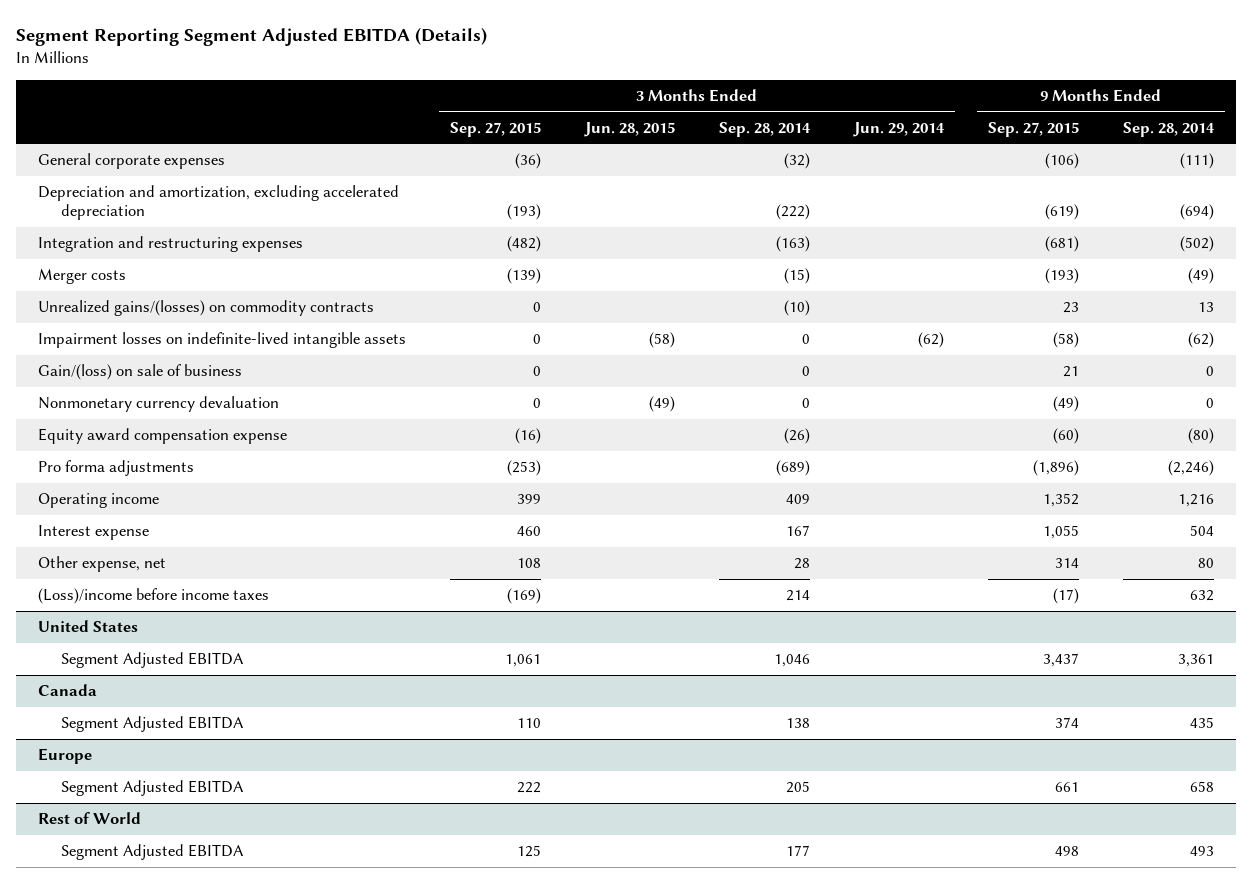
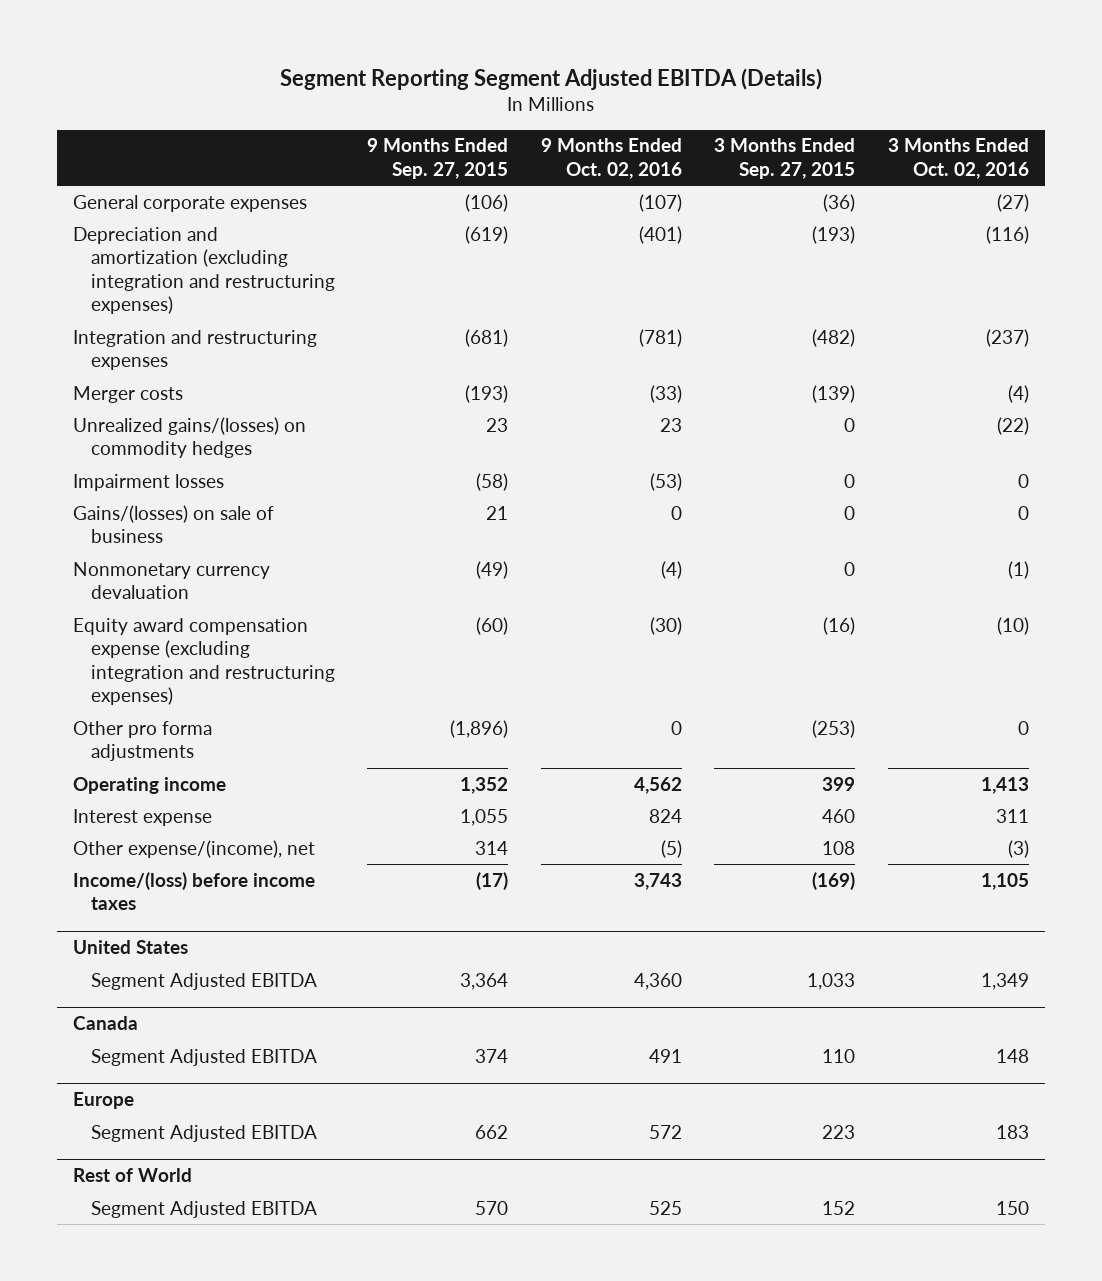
[584,121,676,137] Jun. 28, 2015 -> none
[719,121,812,137] Sep. 28, 2014 -> none
[853,121,946,137] Jun. 29, 2014 -> none
[1123,121,1216,137] Sep. 28, 2014 -> none
none -> [540,138,682,179] 9 Months Ended Oct. 02, 2016
none -> [887,138,1029,179] 3 Months Ended Oct. 02, 2016
[38,185,400,221] Depreciation and amortization, excluding accelerated depreciation -> [73,226,335,315] Depreciation and amortization (excluding integration and restructuring expenses)
[38,332,407,349] Impairment losses on indefinite-lived intangible assets -> none
[38,300,375,317] Unrealized gains/(losses) on commodity contracts -> [73,416,307,459] Unrealized gains/(losses) on commodity hedges
none -> [73,473,225,491] Impairment losses
[38,364,243,381] Gain/(loss) on sale of business -> [73,504,275,544] Gains/(losses) on sale of business
[38,428,288,445] Equity award compensation expense -> [73,617,335,706] Equity award compensation expense (excluding integration and restructuring expenses)
[38,460,195,477] Pro forma adjustments -> [73,720,213,762] Other pro forma adjustments
[38,556,167,573] Other expense, net -> [73,839,316,858] Other expense/(income), net
[38,588,270,605] (Loss)/income before income taxes -> [73,871,316,911] Income/(loss) before income taxes
[505,654,542,668] 1,061 -> [807,972,856,990] 1,033
[1043,653,1080,668] 3,437 -> [460,972,509,990] 3,364
[517,782,542,794] 222 -> [822,1124,856,1139] 223
[1055,782,1080,793] 661 -> [475,1124,509,1139] 662
[517,845,542,858] 125 -> [822,1200,856,1215] 152
[1055,846,1080,857] 498 -> [475,1200,509,1215] 570

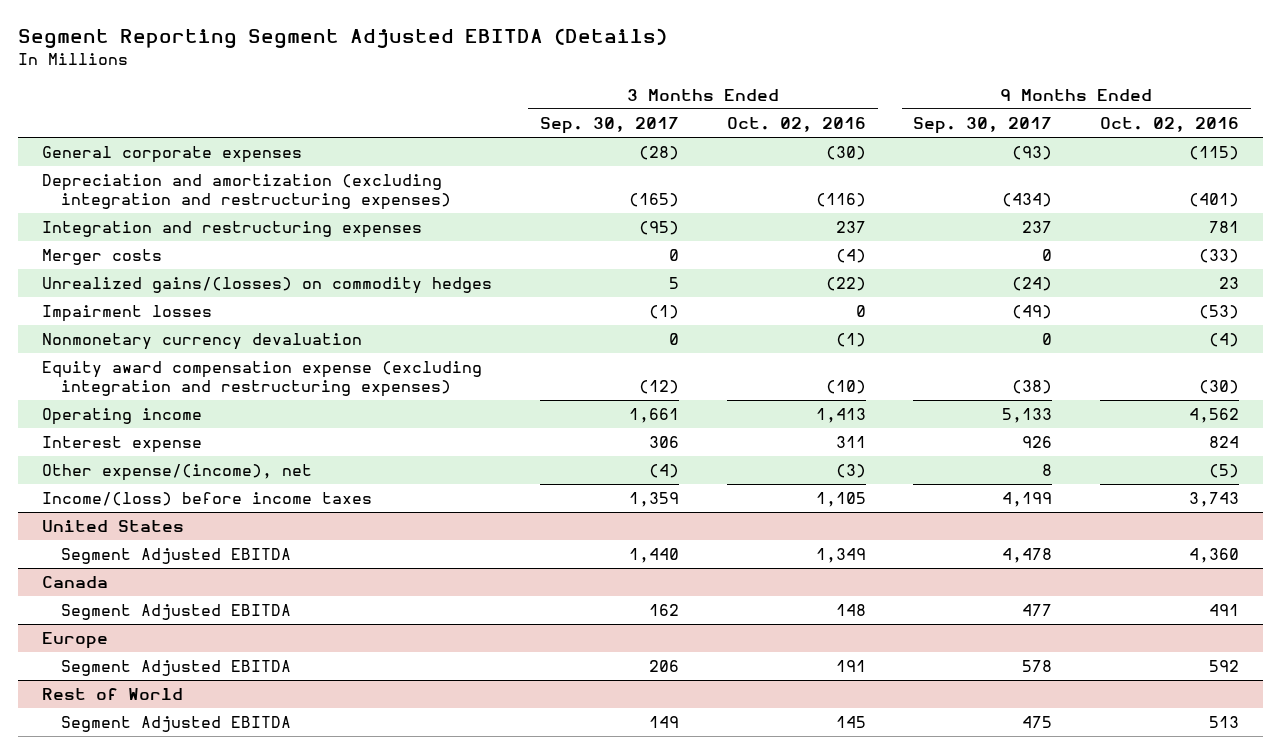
[367,138,509,179] 9 Months Ended Sep. 27, 2015 -> none
[714,138,856,179] 3 Months Ended Sep. 27, 2015 -> none
none -> [539,116,679,134] Sep. 30, 2017
none -> [913,116,1053,134] Sep. 30, 2017
[638,193,682,212] (107) -> [1189,146,1240,161] (115)
[996,193,1029,212] (27) -> [825,146,866,161] (30)
[638,328,682,347] (781) -> [1209,221,1240,234] 781
[985,328,1029,347] (237) -> [835,221,866,234] 237
[73,504,275,544] Gains/(losses) on sale of business -> none
[73,720,213,762] Other pro forma adjustments -> none
[648,1124,682,1139] 572 -> [1209,660,1240,673] 592
[995,1124,1029,1139] 183 -> [835,660,866,673] 191
[648,1200,682,1215] 525 -> [1209,716,1240,729] 513
[995,1200,1029,1215] 150 -> [835,716,866,729] 145

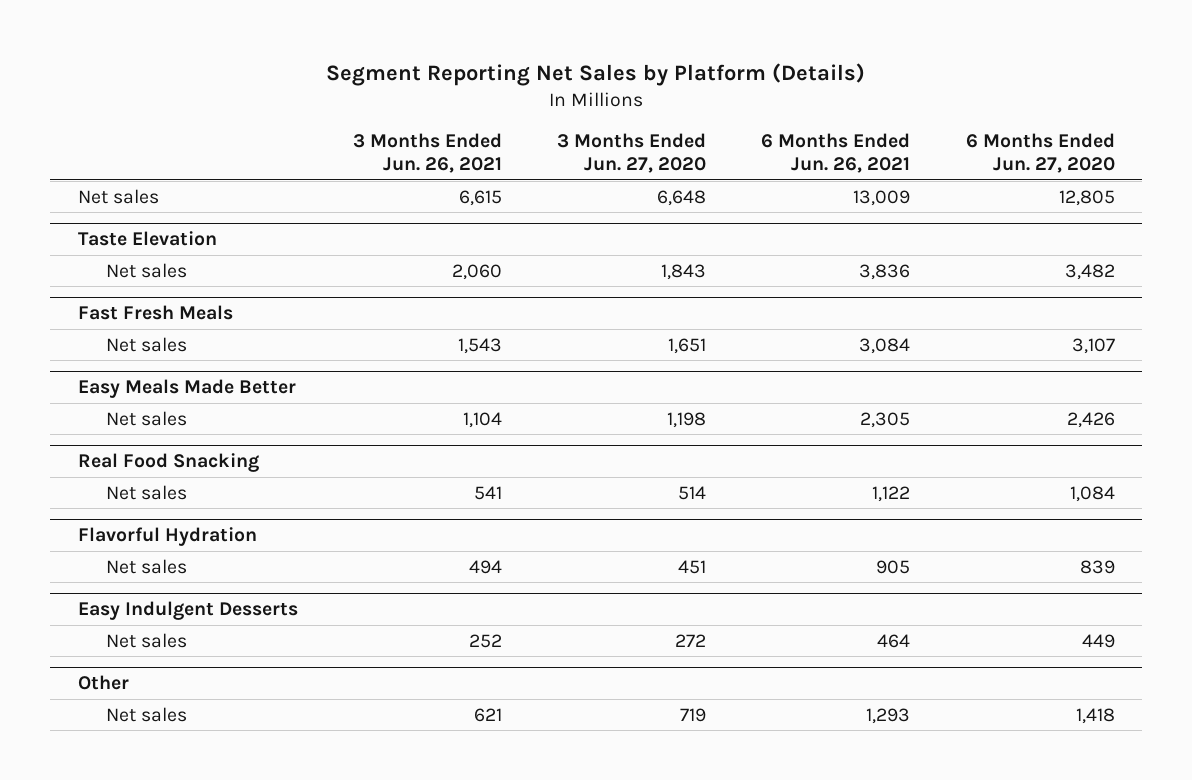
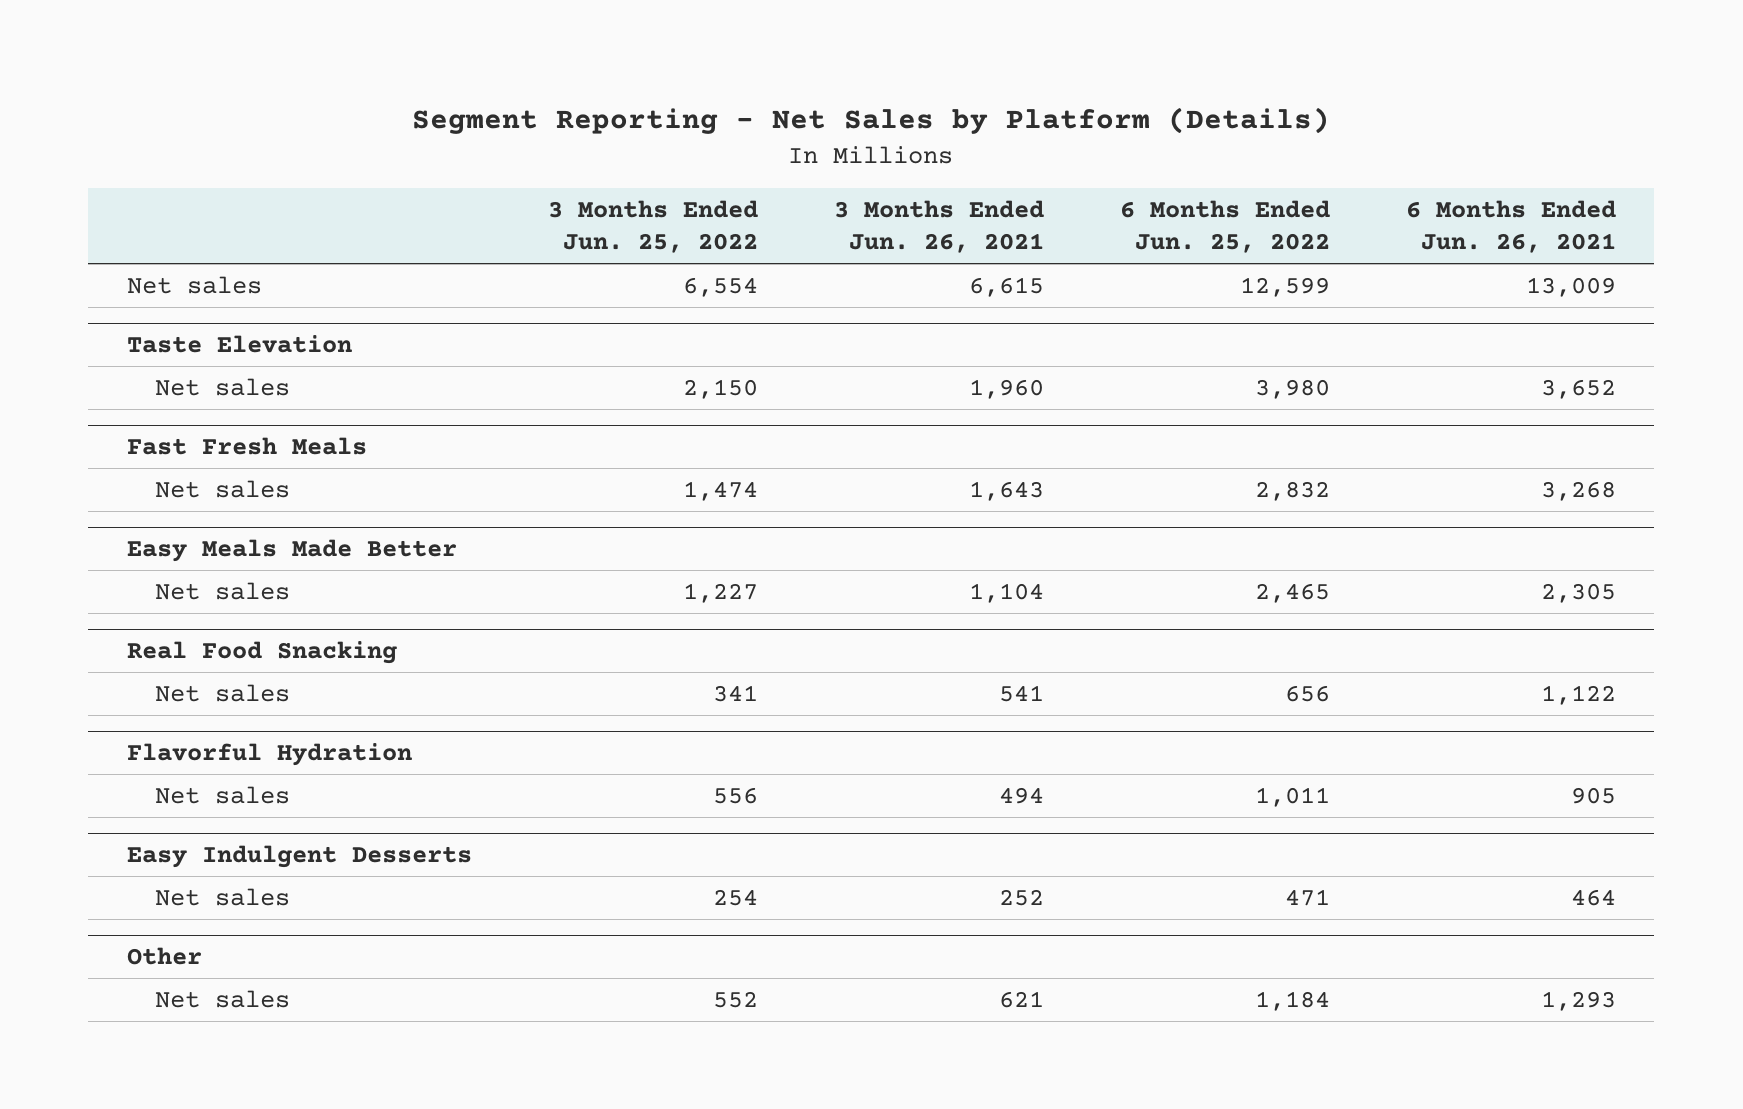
[326,63,866,87] Segment Reporting Net Sales by Platform (Details) -> [412,107,1331,135] Segment Reporting - Net Sales by Platform (Details)
[557,133,707,174] 3 Months Ended Jun. 27, 2020 -> none
[965,133,1115,174] 6 Months Ended Jun. 27, 2020 -> none
none -> [547,200,758,254] 3 Months Ended Jun. 25, 2022
none -> [1119,200,1330,254] 6 Months Ended Jun. 25, 2022
[451,263,502,280] 2,060 -> [968,378,1044,399] 1,960
[859,263,911,280] 3,836 -> [1541,378,1617,399] 3,652
[457,337,502,354] 1,543 -> [968,480,1044,501] 1,643
[859,337,911,354] 3,084 -> [1541,480,1617,501] 3,268

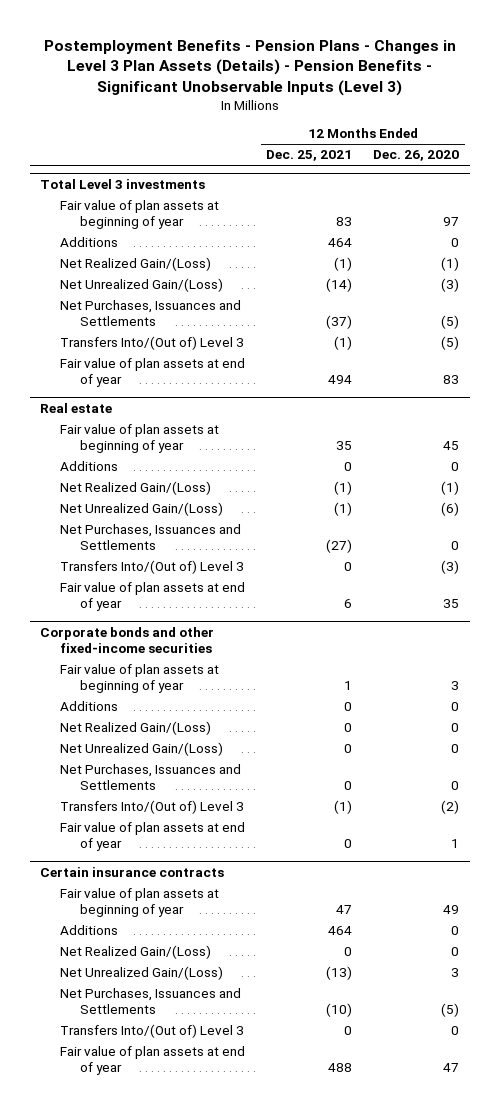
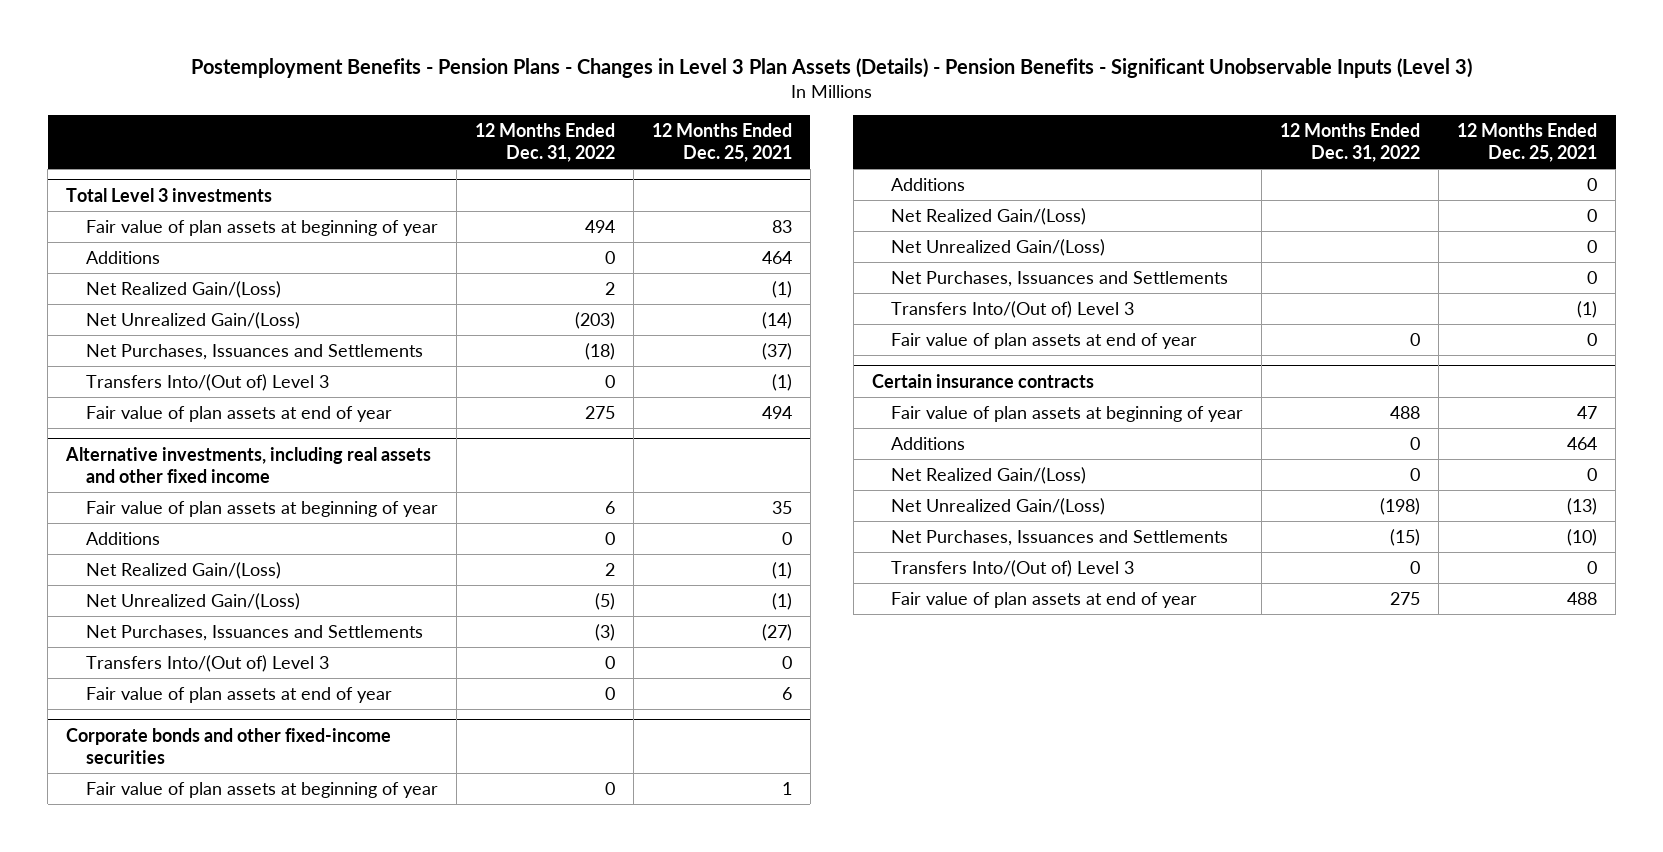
[373,150,460,162] Dec. 26, 2020 -> none
none -> [474,123,615,163] 12 Months Ended Dec. 31, 2022
[40,403,113,414] Real estate -> [65,446,432,483] Alternative investments, including real assets and other fixed income

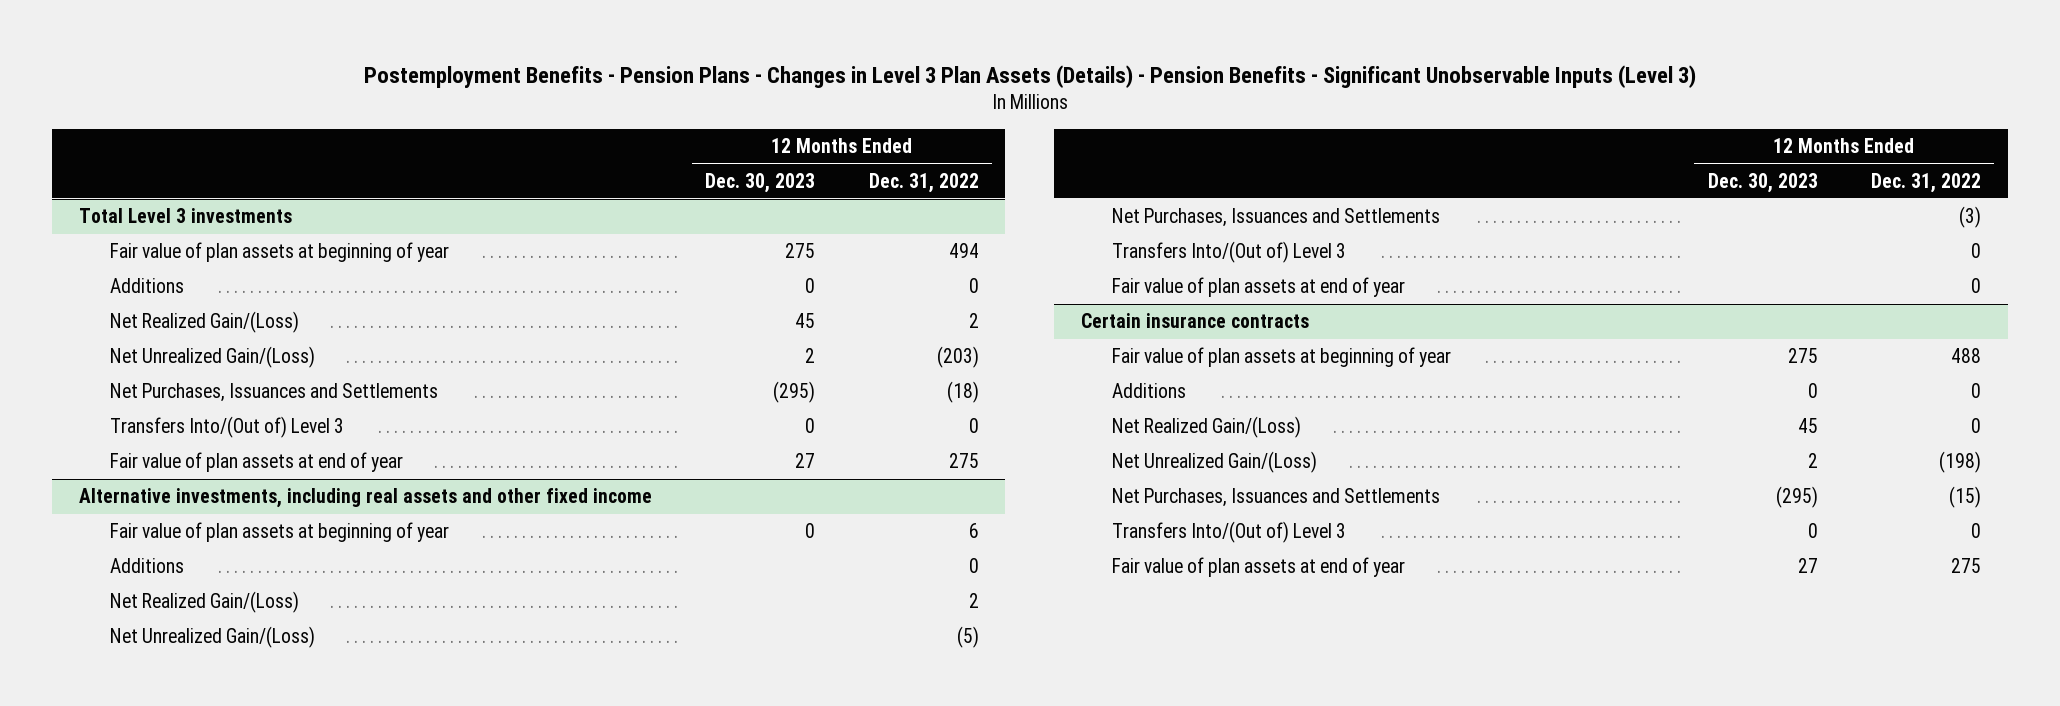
[651,123,792,163] 12 Months Ended Dec. 25, 2021 -> none
none -> [705,172,816,193] Dec. 30, 2023
[66,727,392,764] Corporate bonds and other fixed-income securities -> none
[85,781,438,798] Fair value of plan assets at beginning of year -> none
[891,177,966,191] Additions -> none
[891,207,1087,225] Net Realized Gain/(Loss) -> none
[891,238,1106,256] Net Unrealized Gain/(Loss) -> none
[891,270,1229,287] Net Purchases, Issuances and Settlements -> none
[891,300,1135,318] Transfers Into/(Out of) Level 3 -> none
[891,332,1198,349] Fair value of plan assets at end of year -> none

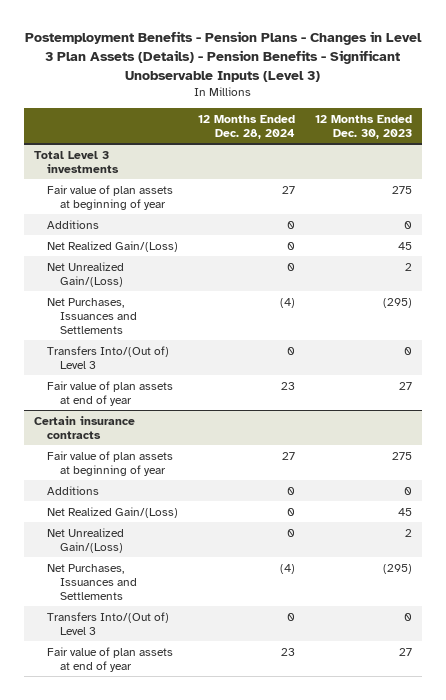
[868,172,979,193] Dec. 31, 2022 -> none
none -> [198,114,296,139] 12 Months Ended Dec. 28, 2024
[78,488,652,509] Alternative investments, including real assets and other fixed income -> none
[109,522,449,543] Fair value of plan assets at beginning of year -> none
[109,558,184,574] Additions -> none
[109,591,299,614] Net Realized Gain/(Loss) -> none
[109,626,315,649] Net Unrealized Gain/(Loss) -> none
[1112,208,1441,228] Net Purchases, Issuances and Settlements -> none
[1112,241,1347,264] Transfers Into/(Out of) Level 3 -> none
[1112,277,1406,298] Fair value of plan assets at end of year -> none

